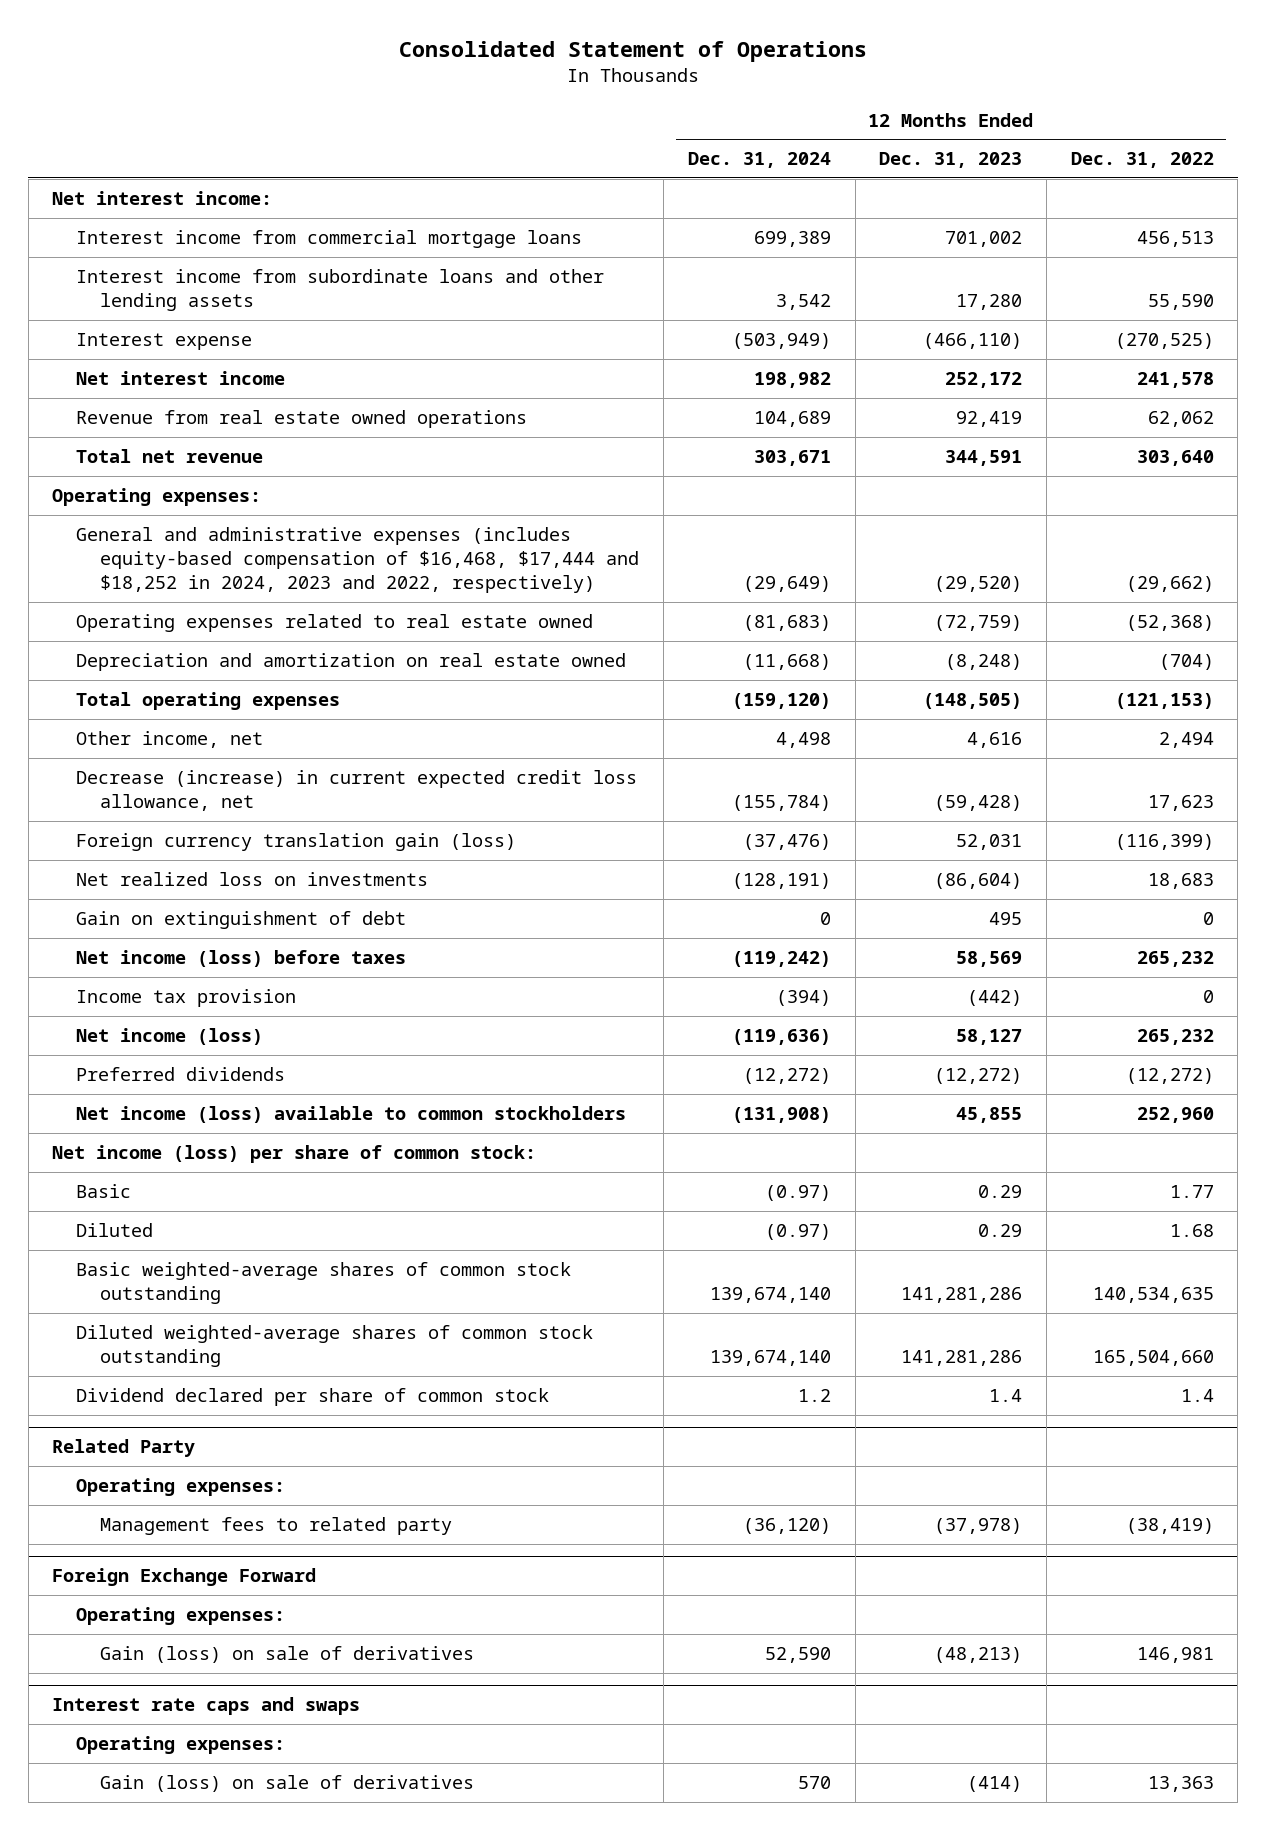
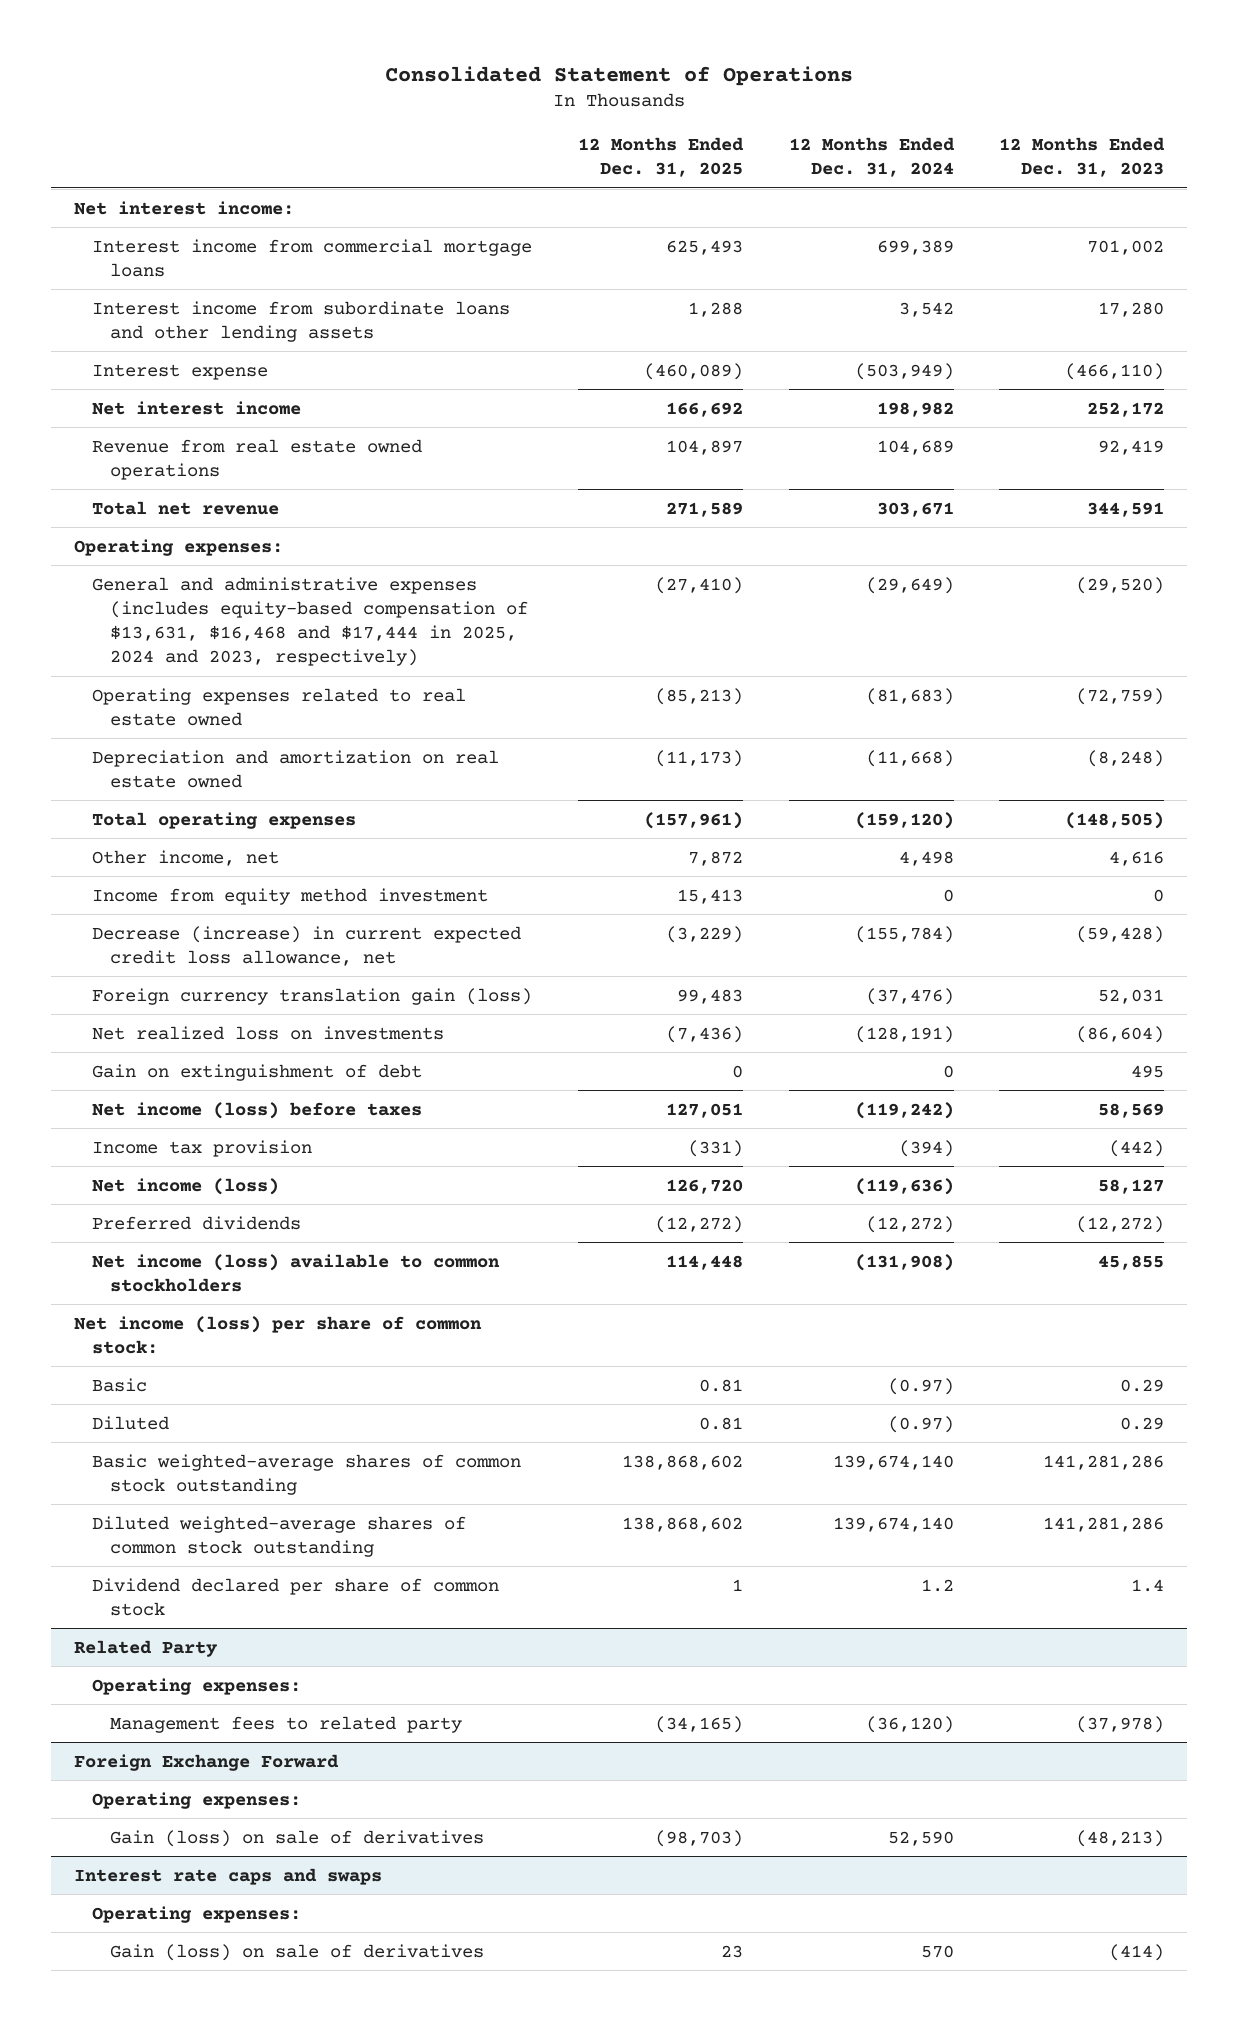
[1070,152,1214,169] Dec. 31, 2022 -> none
none -> [578,136,745,178] 12 Months Ended Dec. 31, 2025
[76,526,640,594] General and administrative expenses (includes equity-based compensation of $16,468, $17,444 and $18,252 in 2024, 2023 and 2022, respectively) -> [92,576,529,666] General and administrative expenses (includes equity-based compensation of $13,631, $16,468 and $17,444 in 2025, 2024 and 2023, respectively)
none -> [92,887,489,905] Income from equity method investment

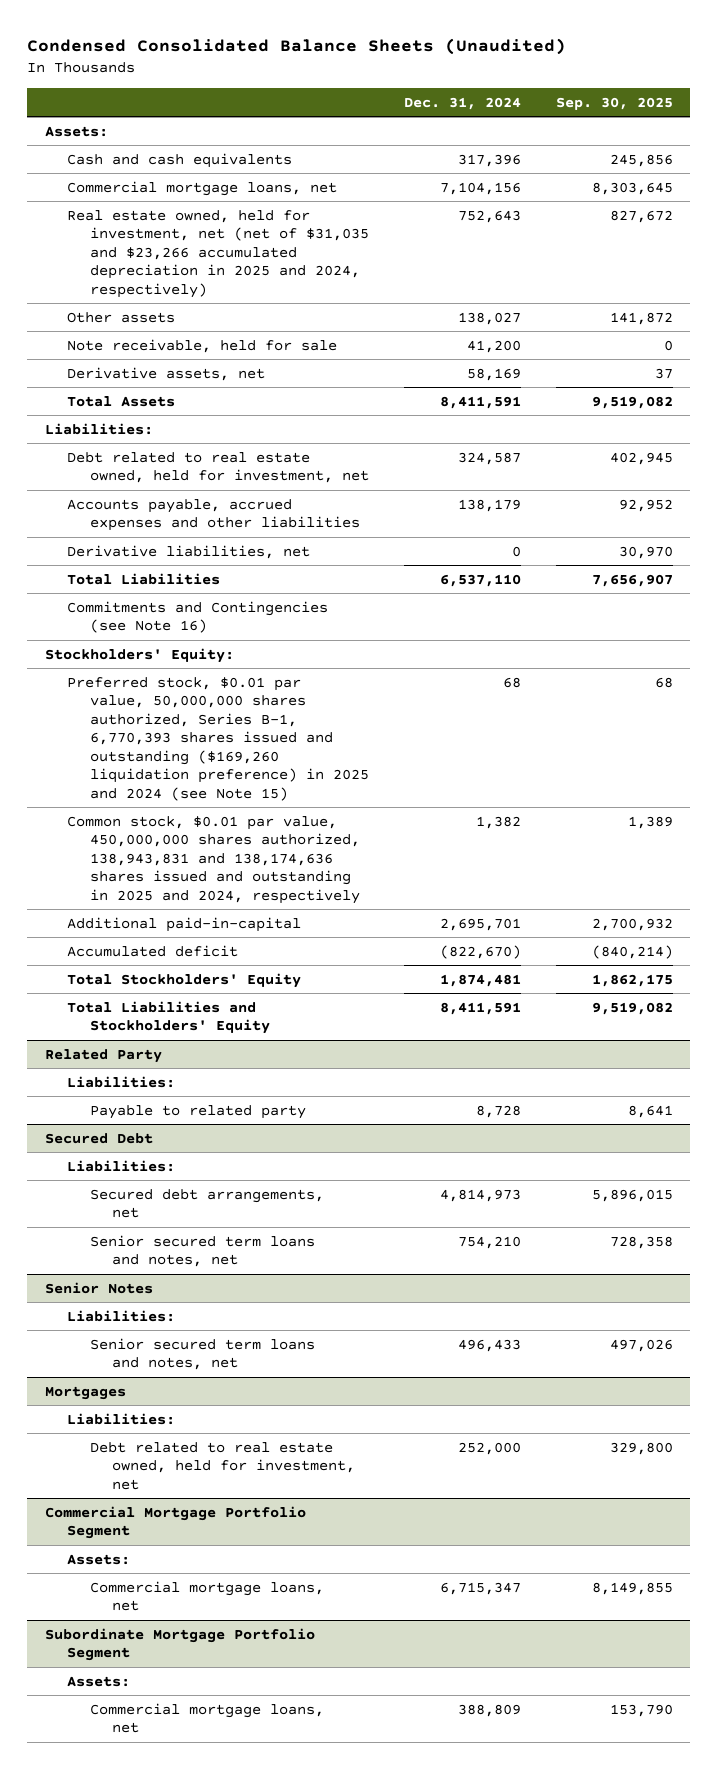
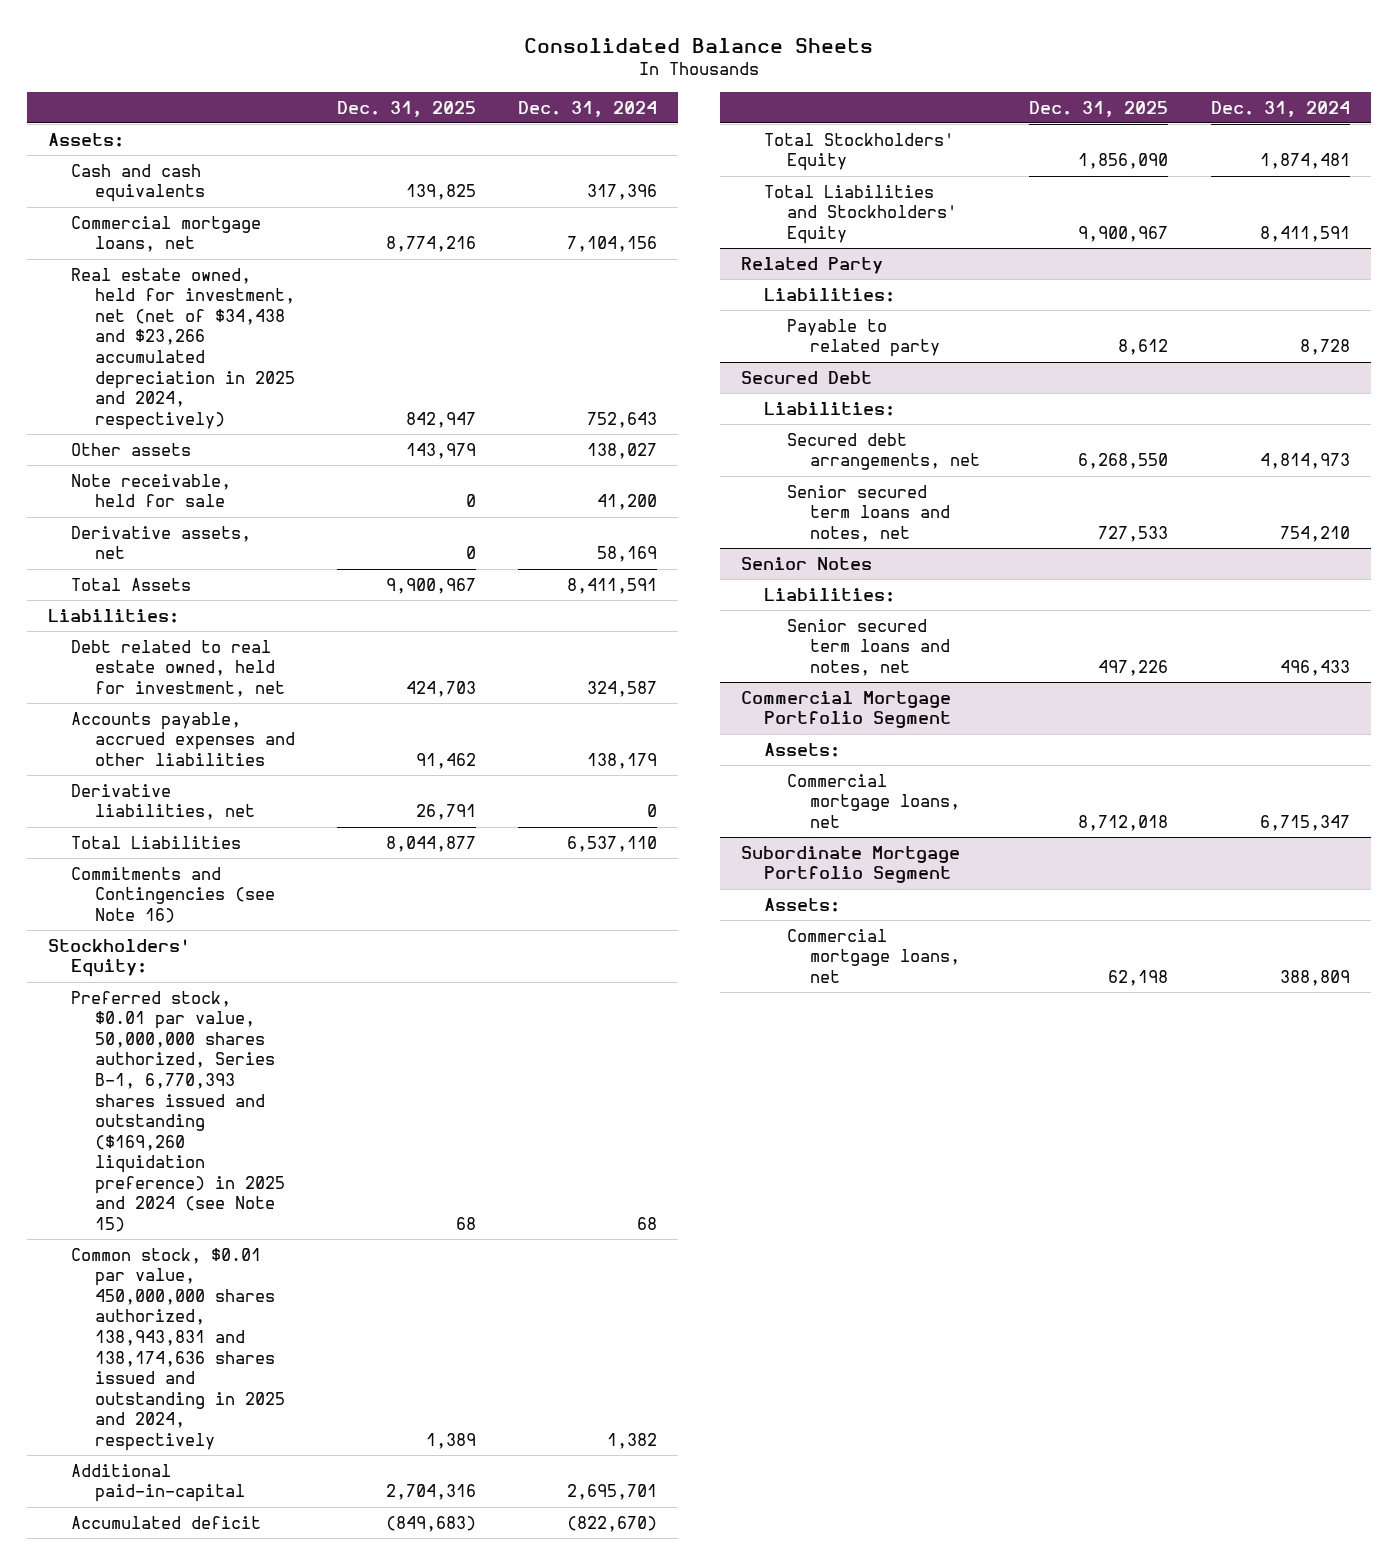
[27,38,567,56] Condensed Consolidated Balance Sheets (Unaudited) -> [523,37,873,53] Consolidated Balance Sheets
[555,96,673,110] Sep. 30, 2025 -> none
none -> [336,100,476,117] Dec. 31, 2025
[67,209,369,298] Real estate owned, held for investment, net (net of $31,035 and $23,266 accumulated depreciation in 2025 and 2024, respectively) -> [71,267,295,430] Real estate owned, held for investment, net (net of $34,438 and $23,266 accumulated depreciation in 2025 and 2024, respectively)
[44,1385,126,1400] Mortgages -> none
[67,1412,176,1425] Liabilities: -> none
[89,1441,356,1490] Debt related to real estate owned, held for investment, net -> none

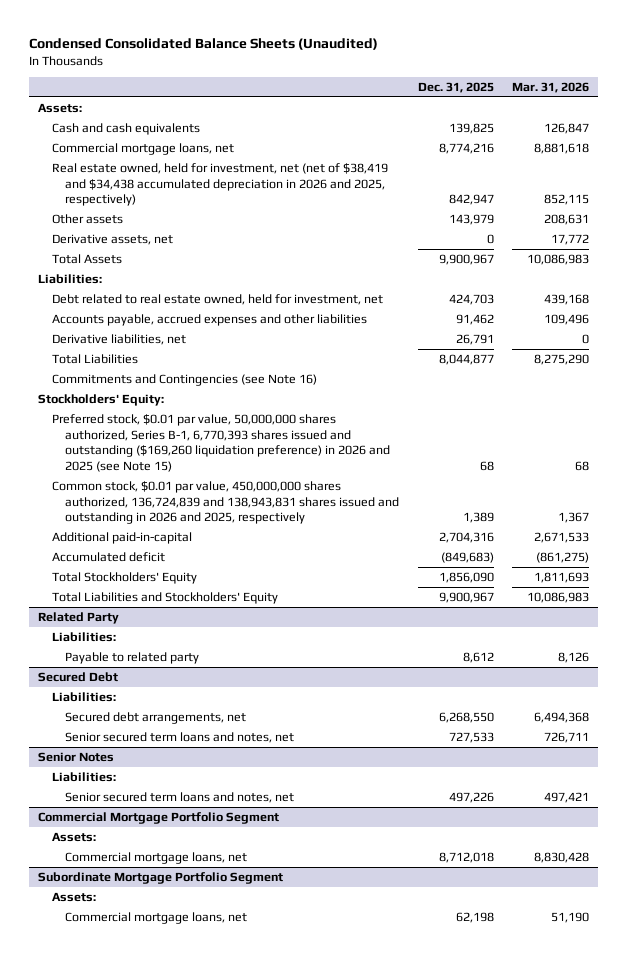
[523,37,873,53] Consolidated Balance Sheets -> [28,38,378,51] Condensed Consolidated Balance Sheets (Unaudited)
[518,100,658,117] Dec. 31, 2024 -> none
none -> [512,82,590,94] Mar. 31, 2026
[71,267,295,430] Real estate owned, held for investment, net (net of $34,438 and $23,266 accumulated depreciation in 2025 and 2024, respectively) -> [51,162,388,207] Real estate owned, held for investment, net (net of $38,419 and $34,438 accumulated depreciation in 2026 and 2025, respectively)
[71,473,232,508] Note receivable, held for sale -> none
[71,990,285,1232] Preferred stock, $0.01 par value, 50,000,000 shares authorized, Series B-1, 6,770,393 shares issued and outstanding ($169,260 liquidation preference) in 2025 and 2024 (see Note 15) -> [51,413,391,472] Preferred stock, $0.01 par value, 50,000,000 shares authorized, Series B-1, 6,770,393 shares issued and outstanding ($169,260 liquidation preference) in 2026 and 2025 (see Note 15)
[71,1247,285,1451] Common stock, $0.01 par value, 450,000,000 shares authorized, 138,943,831 and 138,174,636 shares issued and outstanding in 2025 and 2024, respectively -> [51,480,400,525] Common stock, $0.01 par value, 450,000,000 shares authorized, 136,724,839 and 138,943,831 shares issued and outstanding in 2026 and 2025, respectively

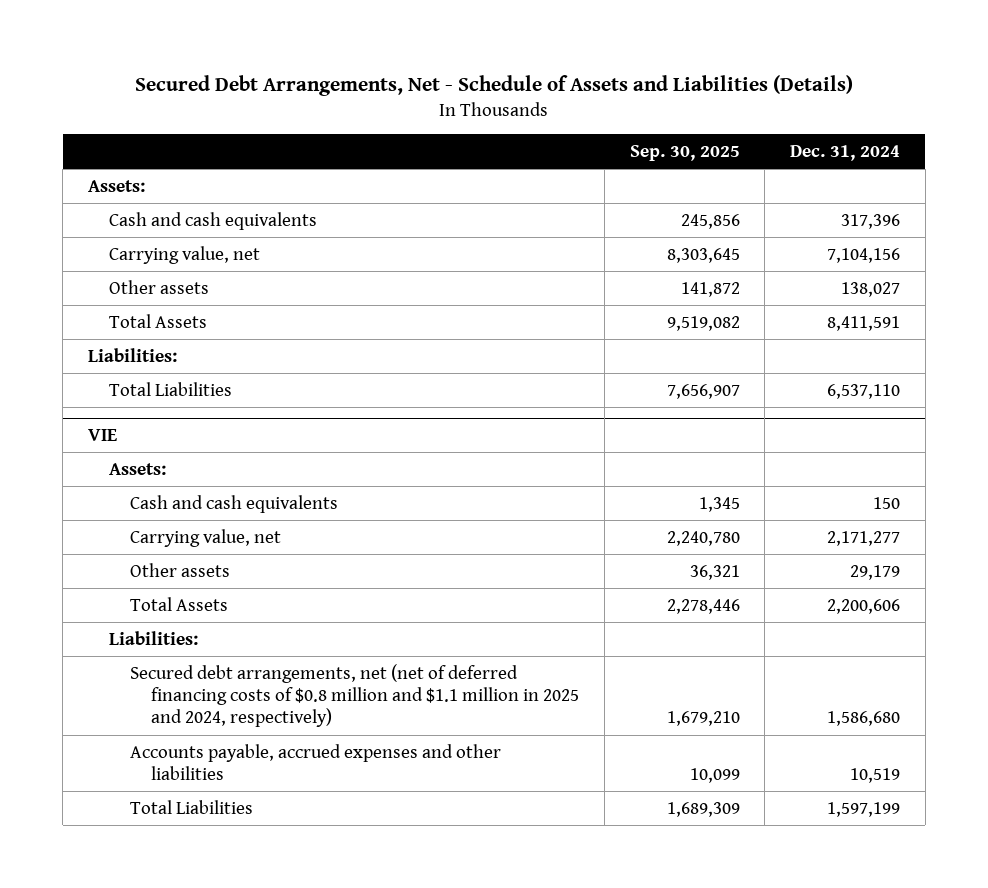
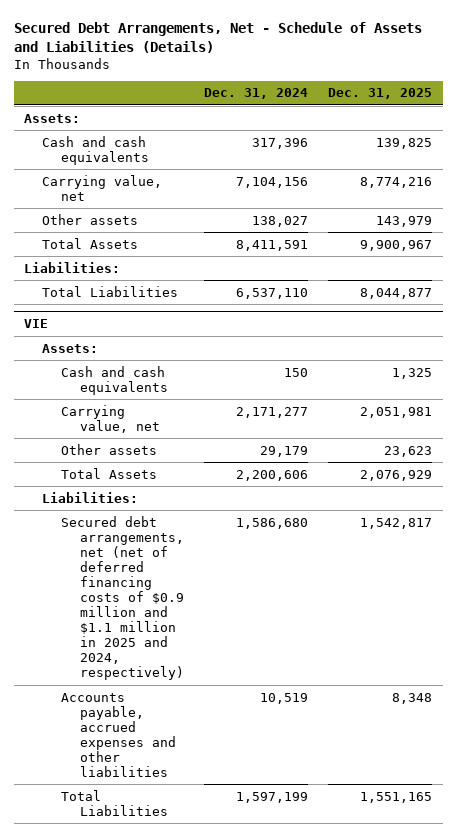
[629,144,740,161] Sep. 30, 2025 -> none
none -> [328,88,433,100] Dec. 31, 2025
[130,663,580,728] Secured debt arrangements, net (net of deferred financing costs of $0.8 million and $1.1 million in 2025 and 2024, respectively) -> [61,515,185,681] Secured debt arrangements, net (net of deferred financing costs of $0.9 million and $1.1 million in 2025 and 2024, respectively)

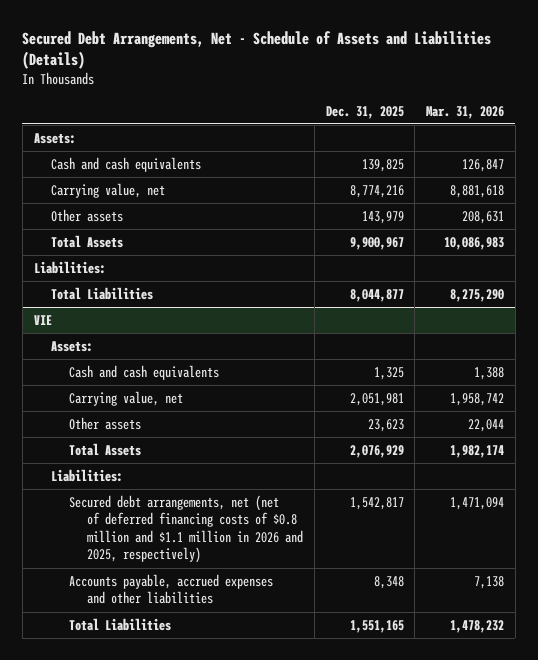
[204,88,309,100] Dec. 31, 2024 -> none
none -> [425,105,504,119] Mar. 31, 2026
[61,515,185,681] Secured debt arrangements, net (net of deferred financing costs of $0.9 million and $1.1 million in 2025 and 2024, respectively) -> [69,495,304,564] Secured debt arrangements, net (net of deferred financing costs of $0.8 million and $1.1 million in 2026 and 2025, respectively)

